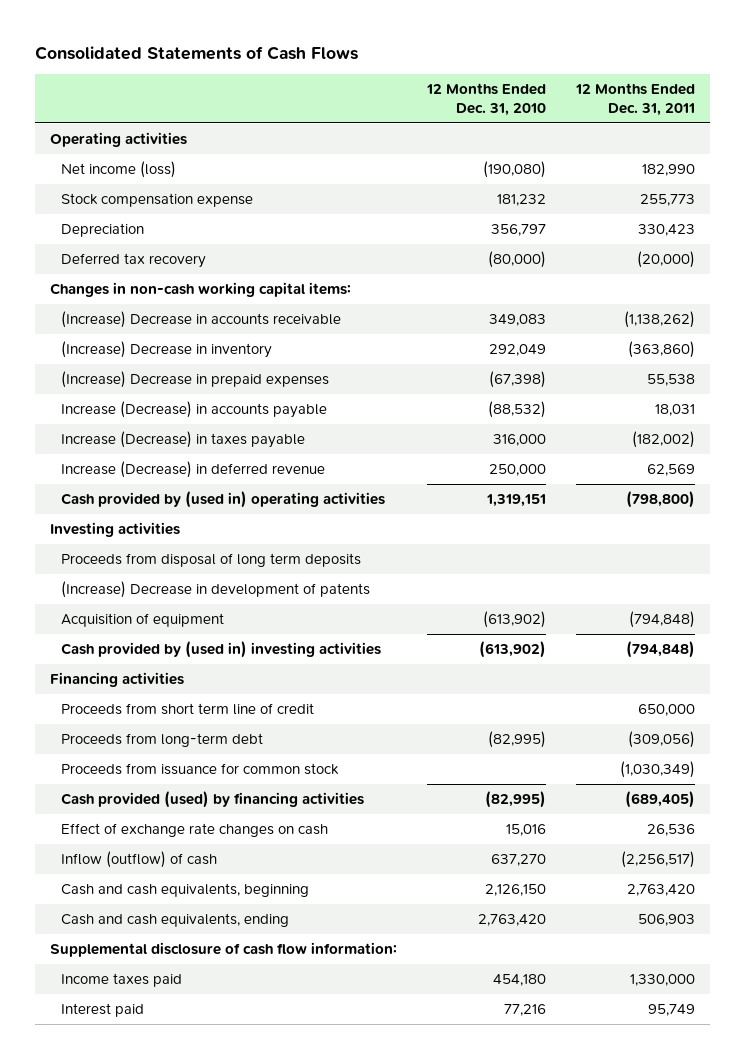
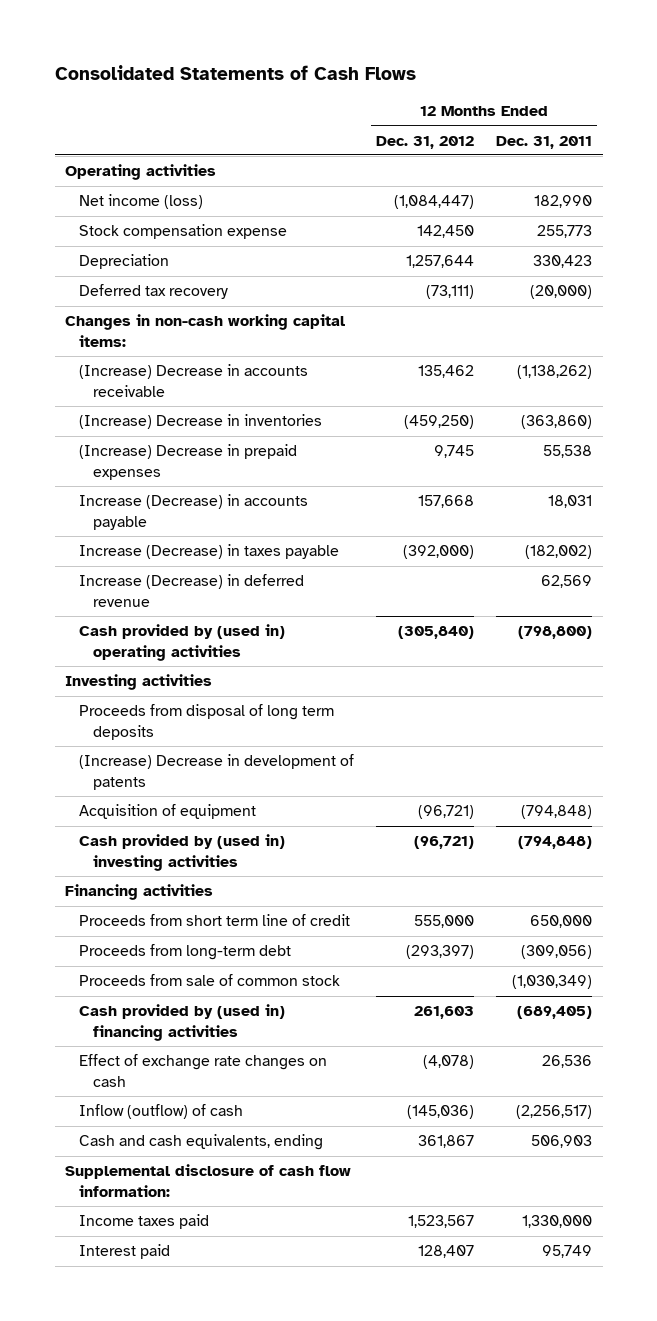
[426,82,547,117] 12 Months Ended Dec. 31, 2010 -> none
none -> [376,135,475,149] Dec. 31, 2012
[61,340,273,358] (Increase) Decrease in inventory -> [79,414,323,430] (Increase) Decrease in inventories
[61,762,340,775] Proceeds from issuance for common stock -> [79,974,341,987] Proceeds from sale of common stock
[61,790,365,808] Cash provided (used) by financing activities -> [79,1004,286,1041] Cash provided by (used in) financing activities
[61,882,310,897] Cash and cash equivalents, beginning -> none

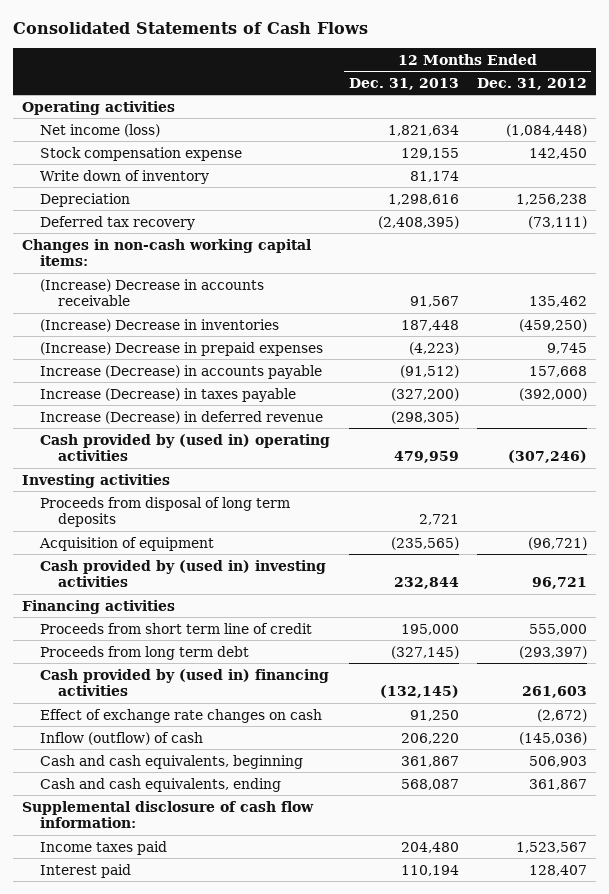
[495,135,592,149] Dec. 31, 2011 -> none
none -> [348,77,459,90] Dec. 31, 2013
[394,195,475,210] (1,084,447) -> [505,123,587,137] (1,084,448)
none -> [40,169,210,184] Write down of inventory
[406,255,475,269] 1,257,644 -> [515,193,587,205] 1,256,238
[398,626,475,640] (305,840) -> [507,450,587,464] (307,246)
[79,754,355,790] (Increase) Decrease in development of patents -> none
[414,836,475,850] (96,721) -> [531,577,587,590] 96,721
[79,974,341,987] Proceeds from sale of common stock -> none
[79,944,292,961] Proceeds from long-term debt -> [40,645,250,660] Proceeds from long term debt
[423,1055,475,1070] (4,078) -> [536,708,587,722] (2,672)
none -> [40,754,304,769] Cash and cash equivalents, beginning

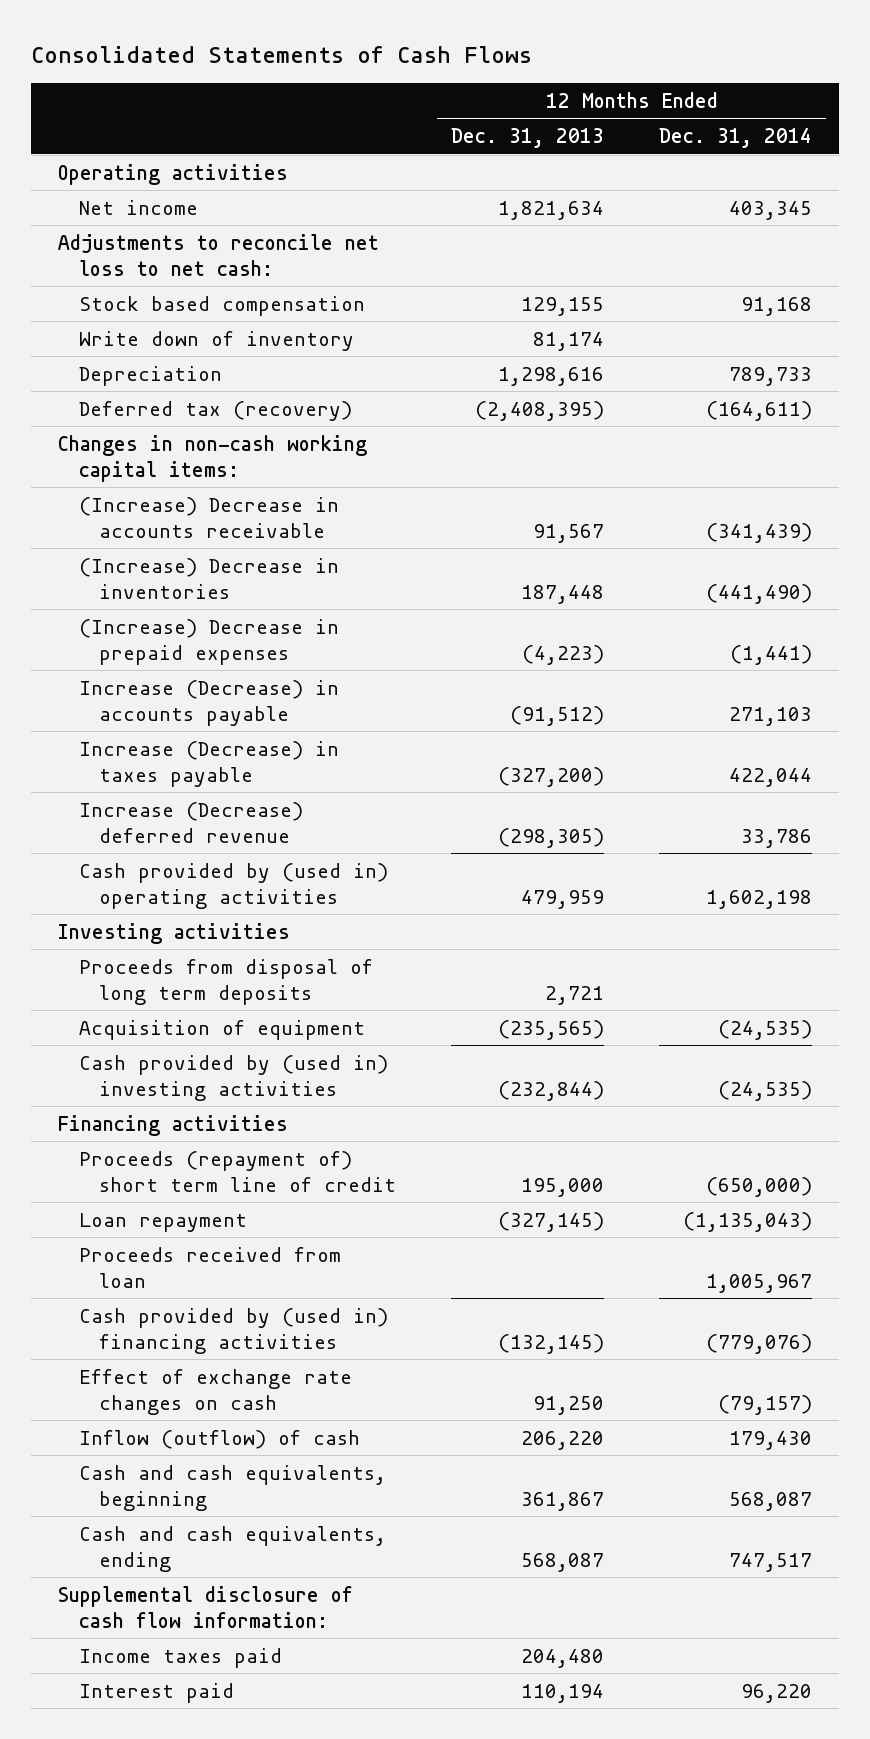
[476,77,587,90] Dec. 31, 2012 -> none
none -> [658,127,812,148] Dec. 31, 2014
[40,123,161,137] Net income (loss) -> [78,199,198,215] Net income
none -> [58,233,380,276] Adjustments to reconcile net loss to net cash:
[40,146,243,161] Stock compensation expense -> [78,295,365,316] Stock based compensation
[40,215,196,230] Deferred tax recovery -> [78,400,352,421] Deferred tax (recovery)
[40,410,324,424] Increase (Decrease) in deferred revenue -> [78,801,303,843] Increase (Decrease) deferred revenue
[393,577,459,590] 232,844 -> [498,1080,605,1101] (232,844)
[40,622,313,634] Proceeds from short term line of credit -> [78,1150,397,1192] Proceeds (repayment of) short term line of credit
[40,645,250,660] Proceeds from long term debt -> [78,1212,247,1232] Loan repayment
none -> [78,1246,341,1288] Proceeds received from loan

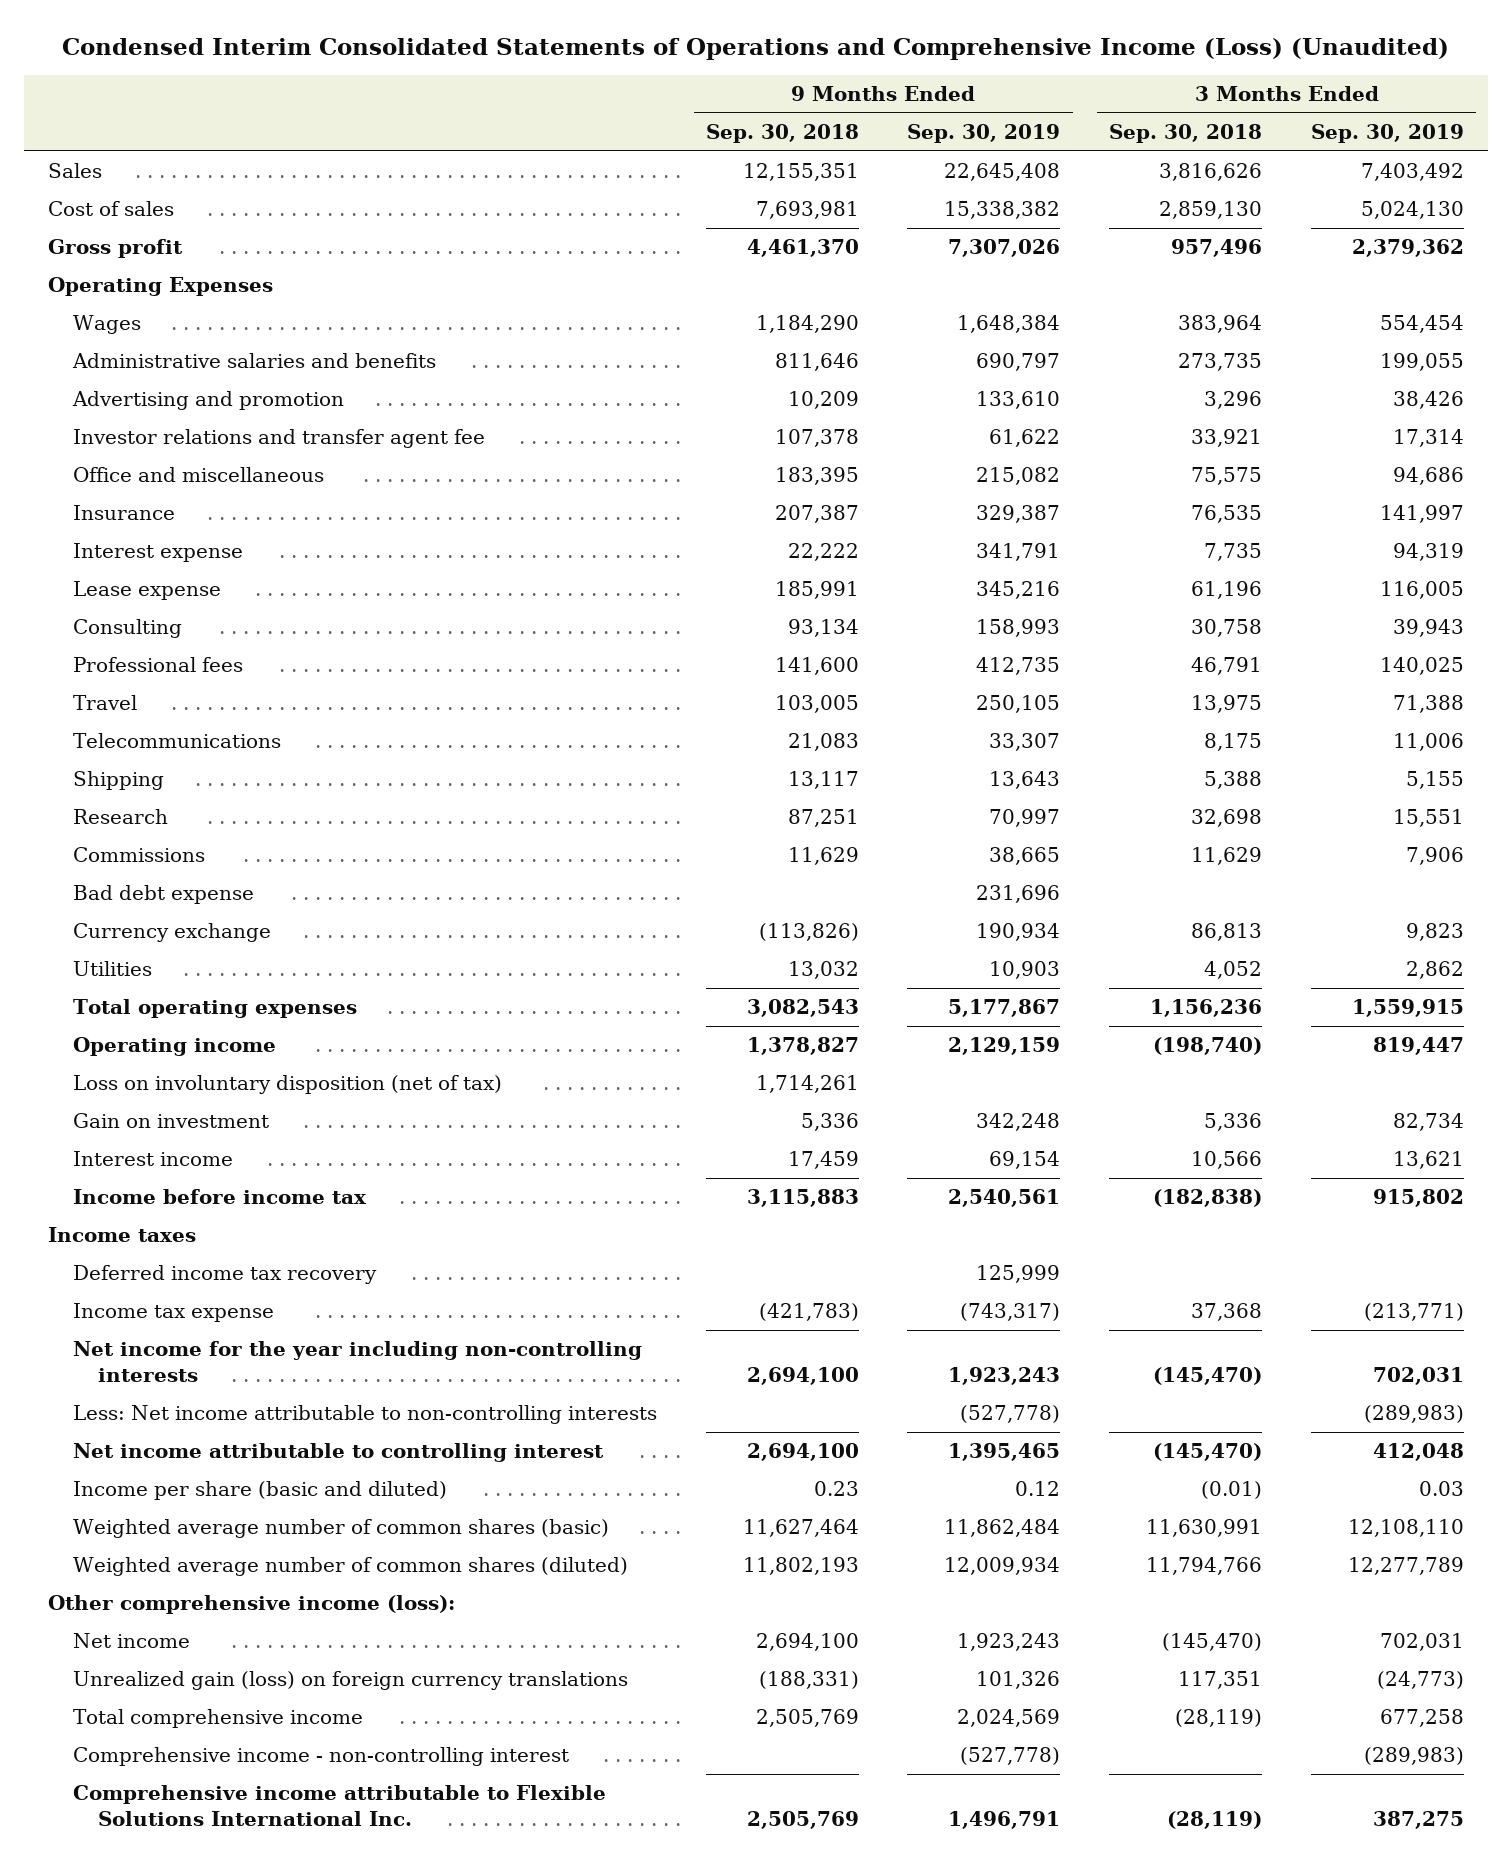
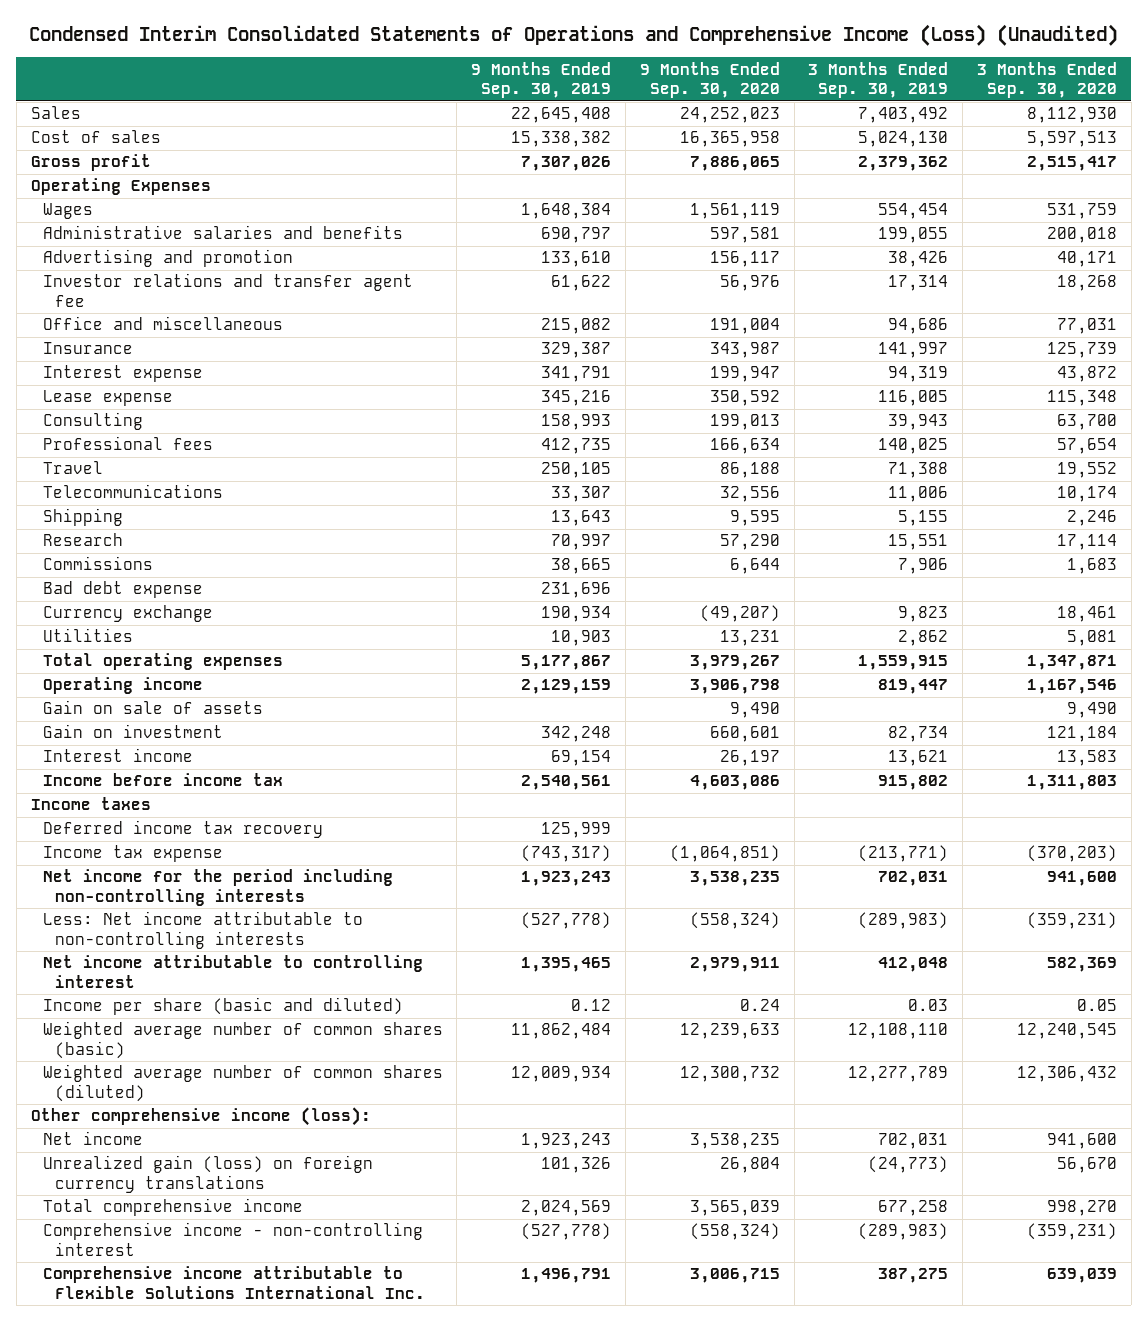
[705,124,859,144] Sep. 30, 2018 -> none
[1109,124,1263,144] Sep. 30, 2018 -> none
none -> [639,61,780,99] 9 Months Ended Sep. 30, 2020
none -> [976,61,1117,99] 3 Months Ended Sep. 30, 2020
[72,1075,502,1095] Loss on involuntary disposition (net of tax) -> none
none -> [42,700,263,715] Gain on sale of assets
[72,1341,642,1383] Net income for the year including non-controlling interests -> [42,869,393,906] Net income for the period including non-controlling interests

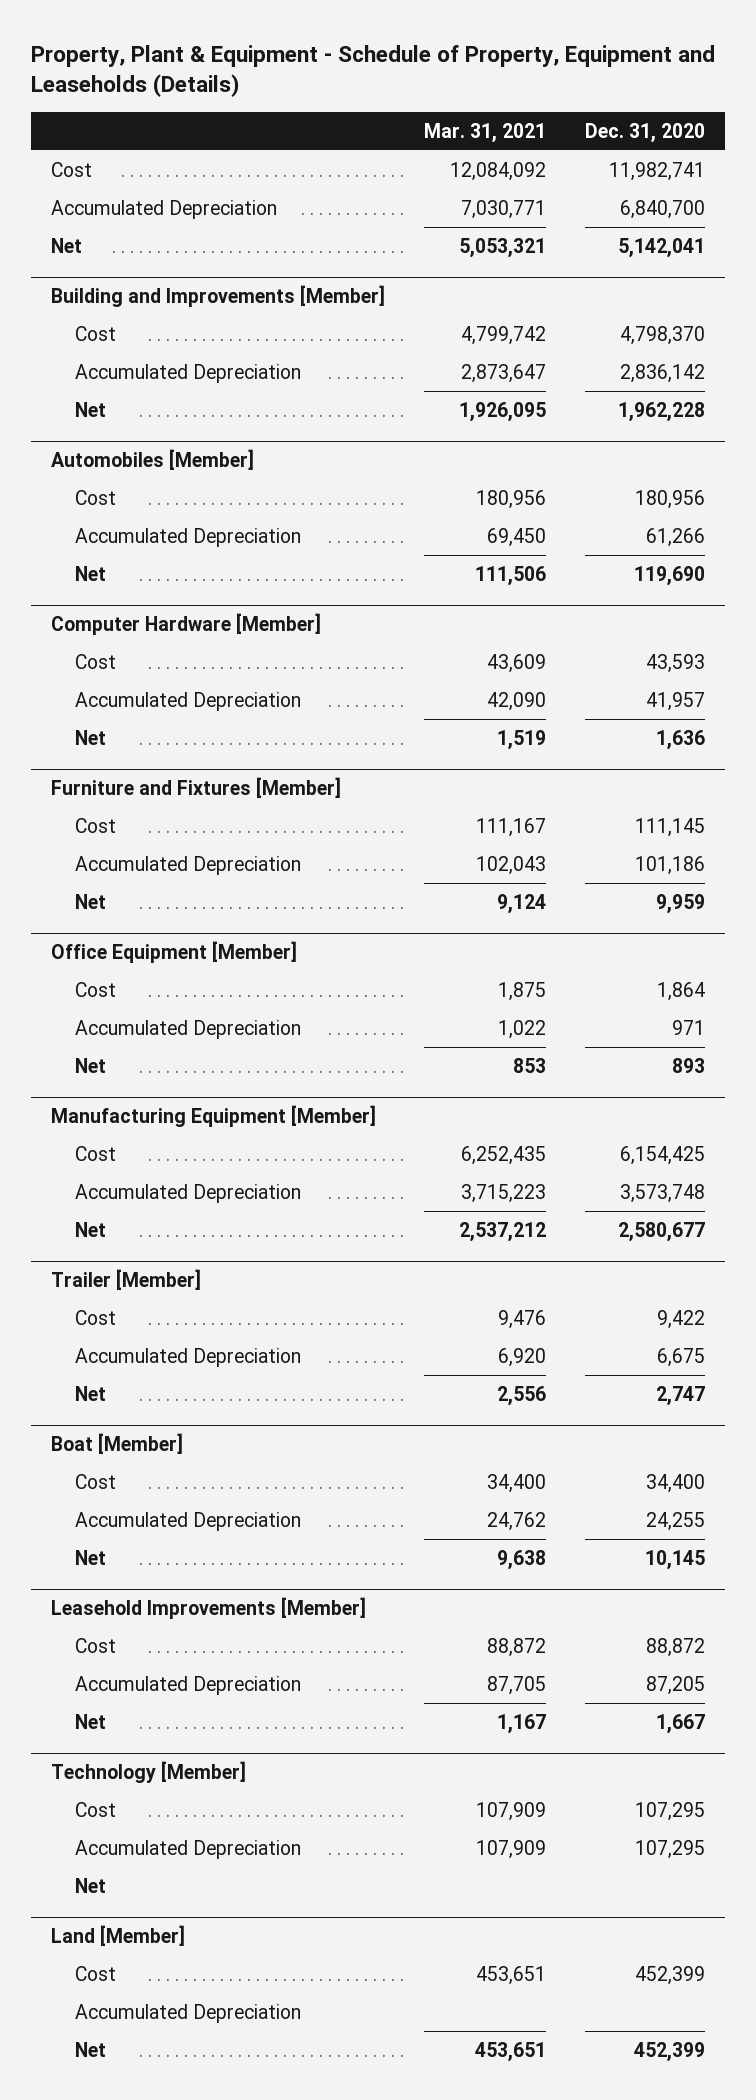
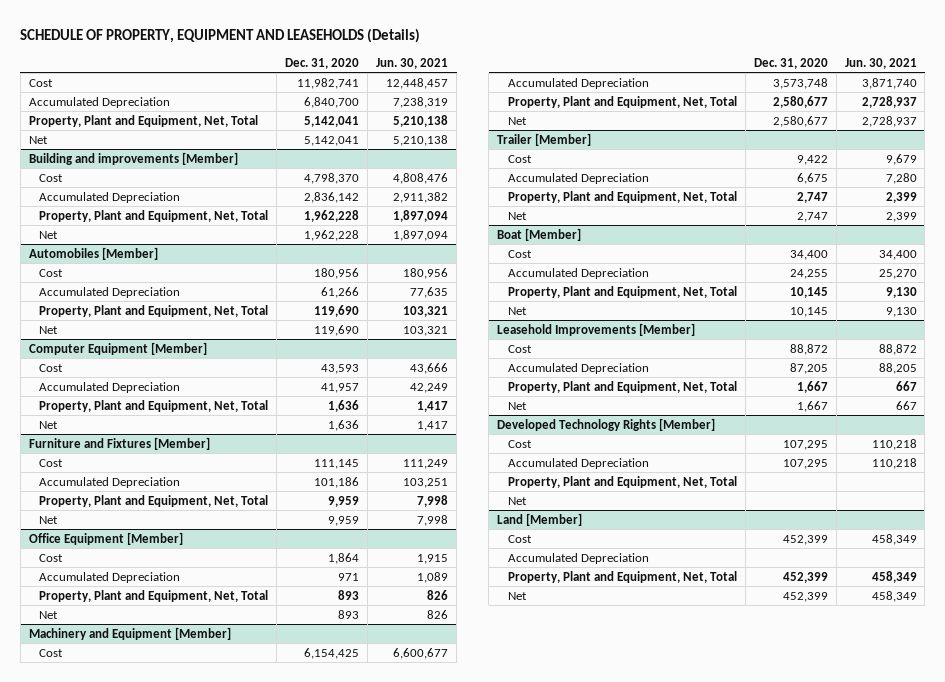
[31,44,716,98] Property, Plant & Equipment - Schedule of Property, Equipment and Leaseholds (Details) -> [20,28,421,44] SCHEDULE OF PROPERTY, EQUIPMENT AND LEASEHOLDS (Details)
[423,122,546,143] Mar. 31, 2021 -> none
none -> [376,57,449,69] Jun. 30, 2021
none -> [28,114,258,127] Property, Plant and Equipment, Net, Total
[50,285,385,308] Building and Improvements [Member] -> [28,151,238,165] Building and improvements [Member]
none -> [39,209,269,222] Property, Plant and Equipment, Net, Total
none -> [39,304,269,317] Property, Plant and Equipment, Net, Total
[50,613,321,636] Computer Hardware [Member] -> [28,341,207,355] Computer Equipment [Member]
none -> [39,399,269,412] Property, Plant and Equipment, Net, Total
none -> [39,494,269,507] Property, Plant and Equipment, Net, Total
none -> [39,589,269,602] Property, Plant and Equipment, Net, Total
[50,1105,376,1128] Manufacturing Equipment [Member] -> [28,626,231,640] Machinery and Equipment [Member]
none -> [507,95,737,108] Property, Plant and Equipment, Net, Total
none -> [507,190,737,203] Property, Plant and Equipment, Net, Total
none -> [507,285,737,298] Property, Plant and Equipment, Net, Total
none -> [507,380,737,393] Property, Plant and Equipment, Net, Total
[50,1761,246,1784] Technology [Member] -> [497,417,716,431] Developed Technology Rights [Member]
none -> [507,475,737,488] Property, Plant and Equipment, Net, Total
none -> [507,570,737,583] Property, Plant and Equipment, Net, Total

